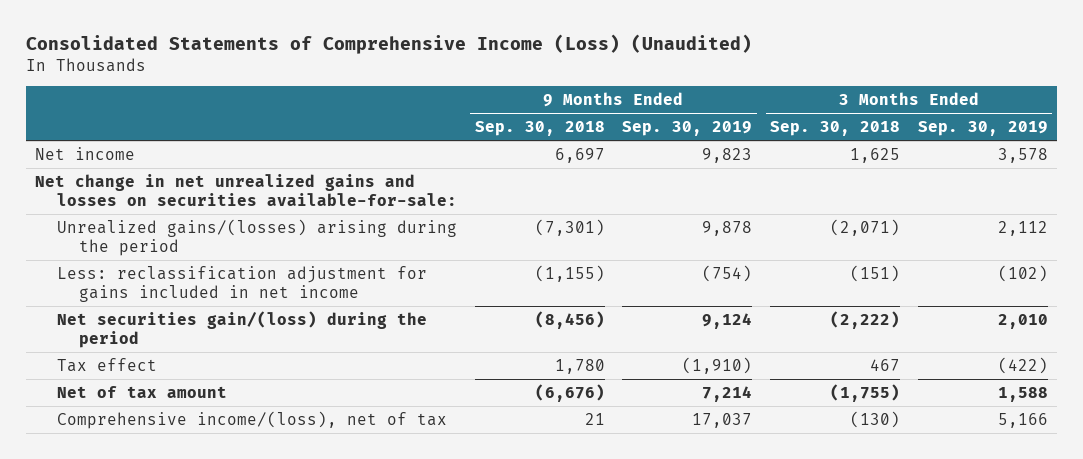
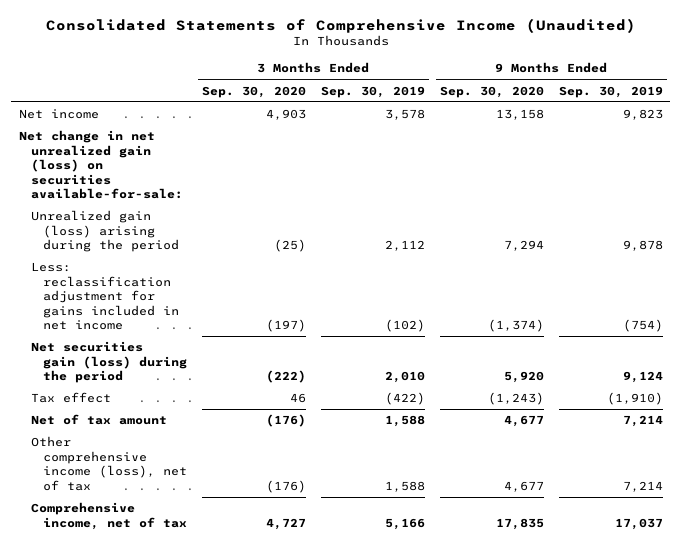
[26,33,753,54] Consolidated Statements of Comprehensive Income (Loss) (Unaudited) -> [45,17,636,33] Consolidated Statements of Comprehensive Income (Unaudited)
[474,121,605,137] Sep. 30, 2018 -> none
[770,121,901,137] Sep. 30, 2018 -> none
none -> [201,85,306,98] Sep. 30, 2020
none -> [439,85,544,98] Sep. 30, 2020
[34,173,457,207] Net change in net unrealized gains and losses on securities available-for-sale: -> [18,130,183,200] Net change in net unrealized gain (loss) on securities available-for-sale:
[56,218,457,257] Unrealized gains/(losses) arising during the period -> [30,210,180,253] Unrealized gain (loss) arising during the period
[56,310,427,349] Net securities gain/(loss) during the period -> [30,341,188,384] Net securities gain (loss) during the period
none -> [30,436,188,491] Other comprehensive income (loss), net of tax
[56,410,447,429] Comprehensive income/(loss), net of tax -> [30,502,188,530] Comprehensive income, net of tax

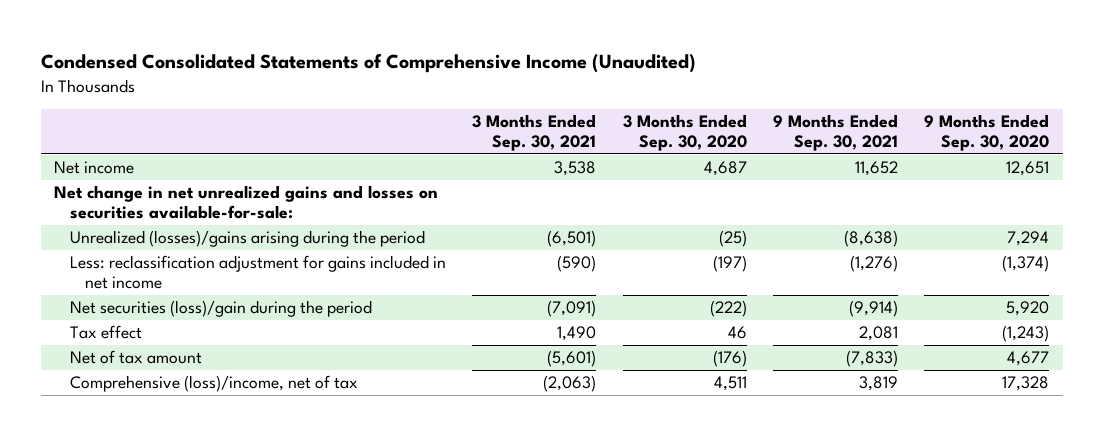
[45,17,636,33] Consolidated Statements of Comprehensive Income (Unaudited) -> [40,54,696,74] Condensed Consolidated Statements of Comprehensive Income (Unaudited)
[320,85,425,98] Sep. 30, 2019 -> none
[558,85,663,98] Sep. 30, 2019 -> none
none -> [472,114,597,152] 3 Months Ended Sep. 30, 2021
none -> [772,114,898,152] 9 Months Ended Sep. 30, 2021
[265,109,306,121] 4,903 -> [703,161,747,177] 4,687
[495,109,544,121] 13,158 -> [1006,161,1050,177] 12,651
[18,130,183,200] Net change in net unrealized gain (loss) on securities available-for-sale: -> [54,185,439,220] Net change in net unrealized gains and losses on securities available-for-sale:
[30,210,180,253] Unrealized gain (loss) arising during the period -> [69,230,425,248] Unrealized (losses)/gains arising during the period
[30,341,188,384] Net securities gain (loss) during the period -> [69,300,372,318] Net securities (loss)/gain during the period
[30,436,188,491] Other comprehensive income (loss), net of tax -> none
[30,502,188,530] Comprehensive income, net of tax -> [69,375,358,393] Comprehensive (loss)/income, net of tax
[265,517,306,530] 4,727 -> [713,376,747,392] 4,511
[495,517,544,530] 17,835 -> [1002,376,1050,392] 17,328

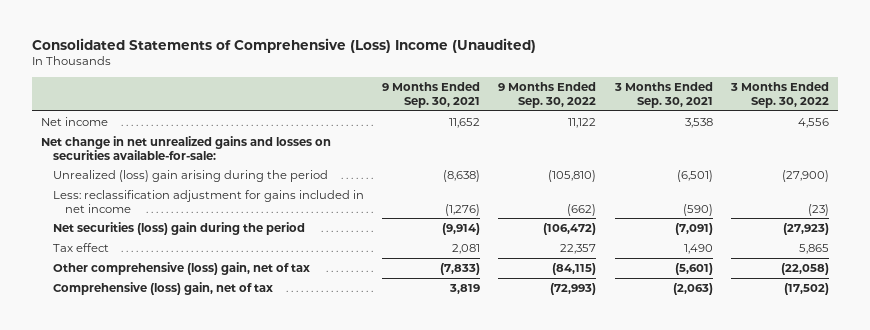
[40,54,696,74] Condensed Consolidated Statements of Comprehensive Income (Unaudited) -> [31,37,536,53] Consolidated Statements of Comprehensive (Loss) Income (Unaudited)
[622,114,747,152] 3 Months Ended Sep. 30, 2020 -> none
[924,114,1050,152] 9 Months Ended Sep. 30, 2020 -> none
none -> [498,82,597,108] 9 Months Ended Sep. 30, 2022
none -> [729,82,829,108] 3 Months Ended Sep. 30, 2022
[69,230,425,248] Unrealized (losses)/gains arising during the period -> [52,169,328,182] Unrealized (loss) gain arising during the period
[69,300,372,318] Net securities (loss)/gain during the period -> [52,221,305,235] Net securities (loss) gain during the period
[69,350,202,365] Net of tax amount -> [52,261,310,275] Other comprehensive (loss) gain, net of tax
[69,375,358,393] Comprehensive (loss)/income, net of tax -> [52,281,273,295] Comprehensive (loss) gain, net of tax

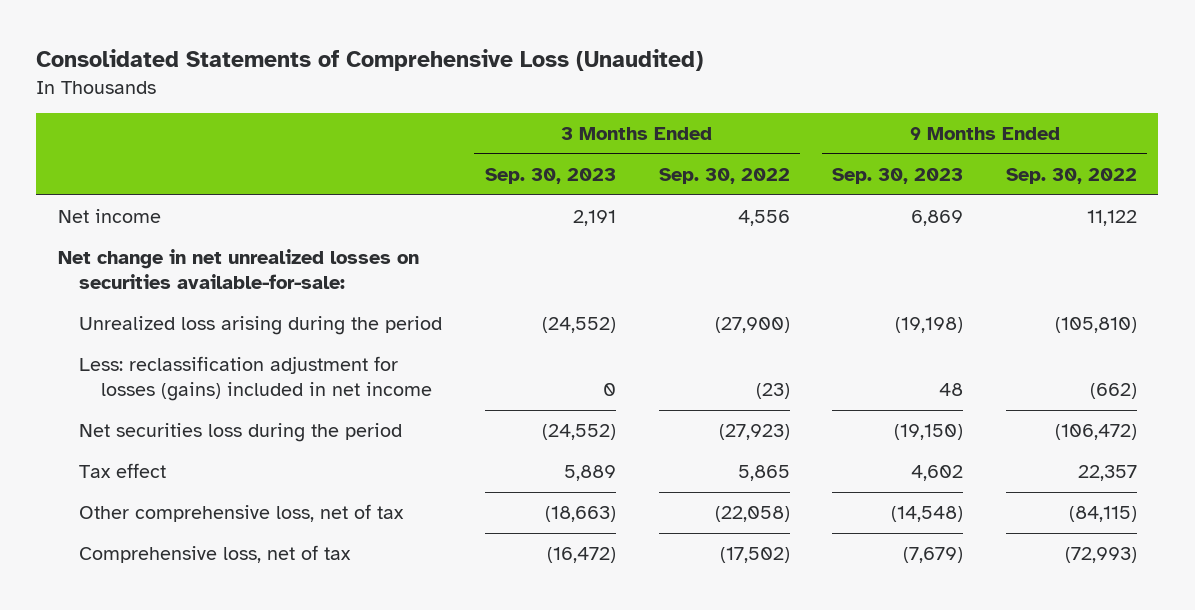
[31,37,536,53] Consolidated Statements of Comprehensive (Loss) Income (Unaudited) -> [36,49,704,72] Consolidated Statements of Comprehensive Loss (Unaudited)
[382,82,481,108] 9 Months Ended Sep. 30, 2021 -> none
[613,82,713,108] 3 Months Ended Sep. 30, 2021 -> none
none -> [485,167,617,184] Sep. 30, 2023
none -> [832,167,964,184] Sep. 30, 2023
[40,135,331,160] Net change in net unrealized gains and losses on securities available-for-sale: -> [57,249,419,290] Net change in net unrealized losses on securities available-for-sale:
[52,169,328,182] Unrealized (loss) gain arising during the period -> [79,316,443,336] Unrealized loss arising during the period
[52,189,364,213] Less: reclassification adjustment for gains included in net income -> [79,356,433,402] Less: reclassification adjustment for losses (gains) included in net income
[52,221,305,235] Net securities (loss) gain during the period -> [79,423,403,443] Net securities loss during the period
[52,261,310,275] Other comprehensive (loss) gain, net of tax -> [79,504,405,523] Other comprehensive loss, net of tax
[52,281,273,295] Comprehensive (loss) gain, net of tax -> [79,545,352,564] Comprehensive loss, net of tax

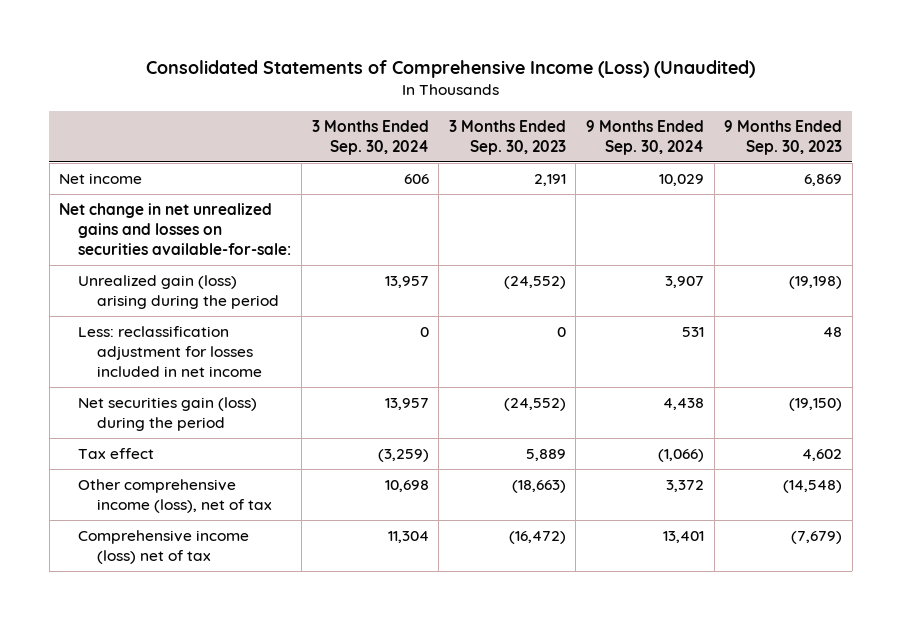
[36,49,704,72] Consolidated Statements of Comprehensive Loss (Unaudited) -> [145,59,755,78] Consolidated Statements of Comprehensive Income (Loss) (Unaudited)
[658,167,790,184] Sep. 30, 2022 -> none
[1005,167,1137,184] Sep. 30, 2022 -> none
none -> [311,119,429,155] 3 Months Ended Sep. 30, 2024
none -> [585,119,704,155] 9 Months Ended Sep. 30, 2024
[57,249,419,290] Net change in net unrealized losses on securities available-for-sale: -> [59,203,292,256] Net change in net unrealized gains and losses on securities available-for-sale:
[79,316,443,336] Unrealized loss arising during the period -> [78,275,280,310] Unrealized gain (loss) arising during the period
[79,356,433,402] Less: reclassification adjustment for losses (gains) included in net income -> [78,326,263,378] Less: reclassification adjustment for losses included in net income
[79,423,403,443] Net securities loss during the period -> [78,397,258,432] Net securities gain (loss) during the period
[79,504,405,523] Other comprehensive loss, net of tax -> [78,479,273,514] Other comprehensive income (loss), net of tax
[79,545,352,564] Comprehensive loss, net of tax -> [78,530,250,565] Comprehensive income (loss) net of tax

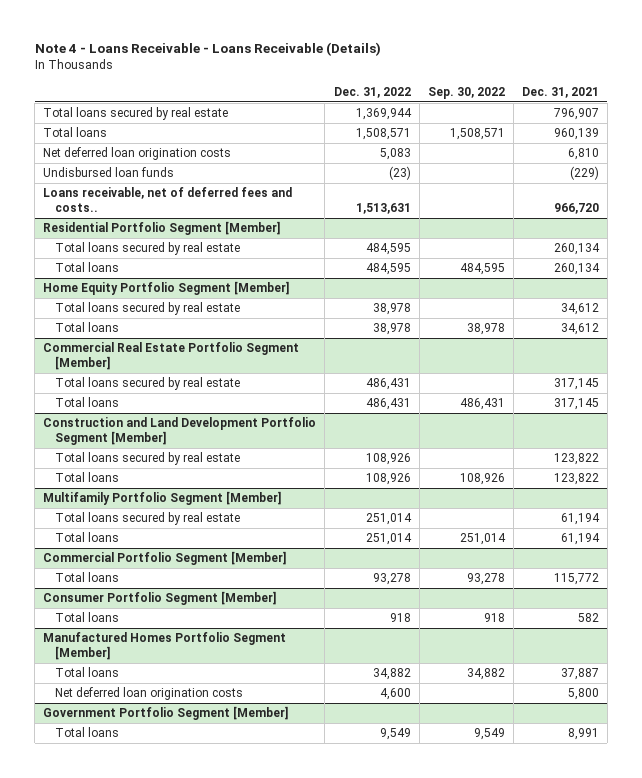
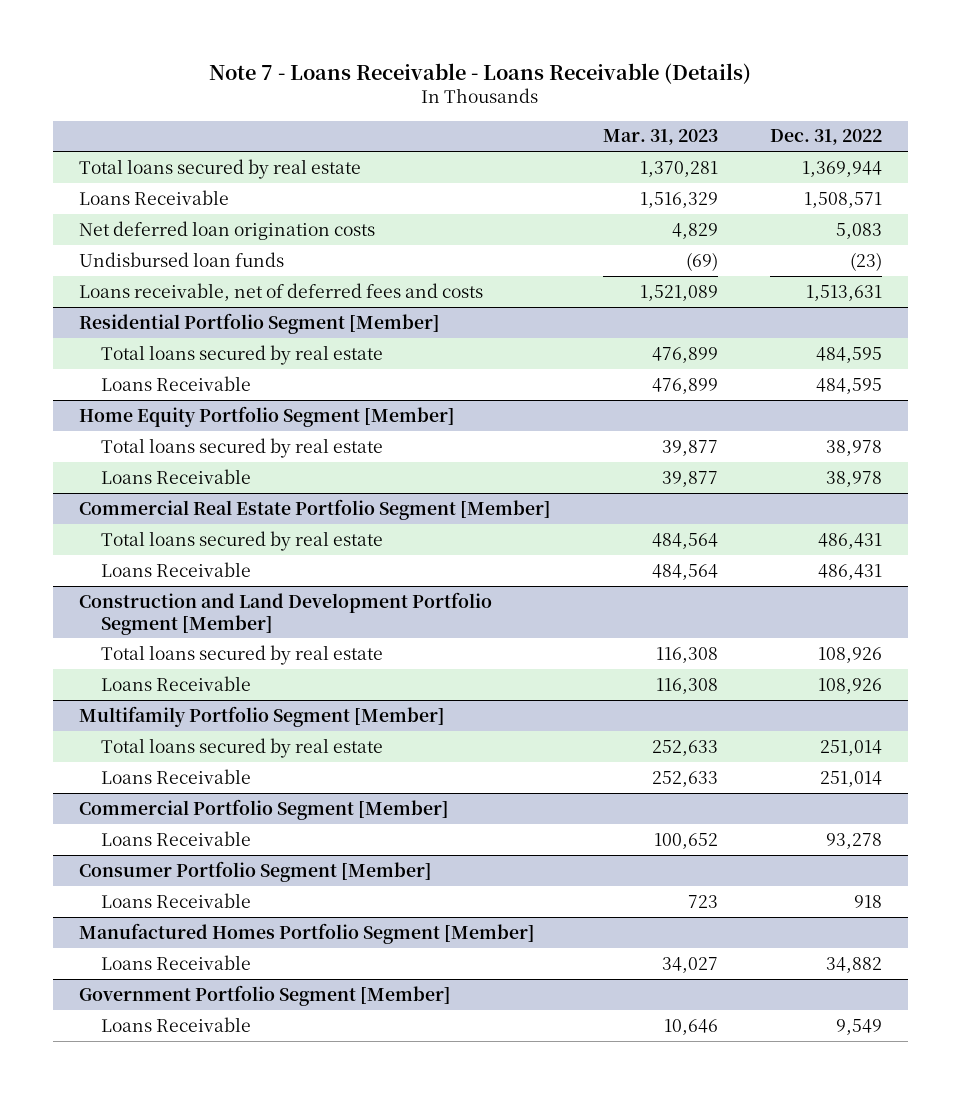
[34,42,381,57] Note 4 - Loans Receivable - Loans Receivable (Details) -> [209,62,752,84] Note 7 - Loans Receivable - Loans Receivable (Details)
[427,86,505,99] Sep. 30, 2022 -> none
[521,86,599,98] Dec. 31, 2021 -> none
none -> [602,129,718,146] Mar. 31, 2023
[43,127,108,138] Total loans -> [78,189,229,205] Loans Receivable
[43,187,293,213] Loans receivable, net of deferred fees and costs.. -> [78,282,483,301] Loans receivable, net of deferred fees and costs
[55,262,120,273] Total loans -> [101,375,252,391] Loans Receivable
[55,322,120,333] Total loans -> [101,468,252,484] Loans Receivable
[55,397,120,408] Total loans -> [101,561,252,577] Loans Receivable
[55,472,120,483] Total loans -> [101,675,252,691] Loans Receivable
[55,532,120,543] Total loans -> [101,768,252,784] Loans Receivable
[55,572,120,583] Total loans -> [101,830,252,846] Loans Receivable
[55,612,120,623] Total loans -> [101,892,252,908] Loans Receivable
[55,687,244,701] Net deferred loan origination costs -> none
[55,667,120,678] Total loans -> [101,954,252,970] Loans Receivable
[55,727,120,738] Total loans -> [101,1016,252,1032] Loans Receivable

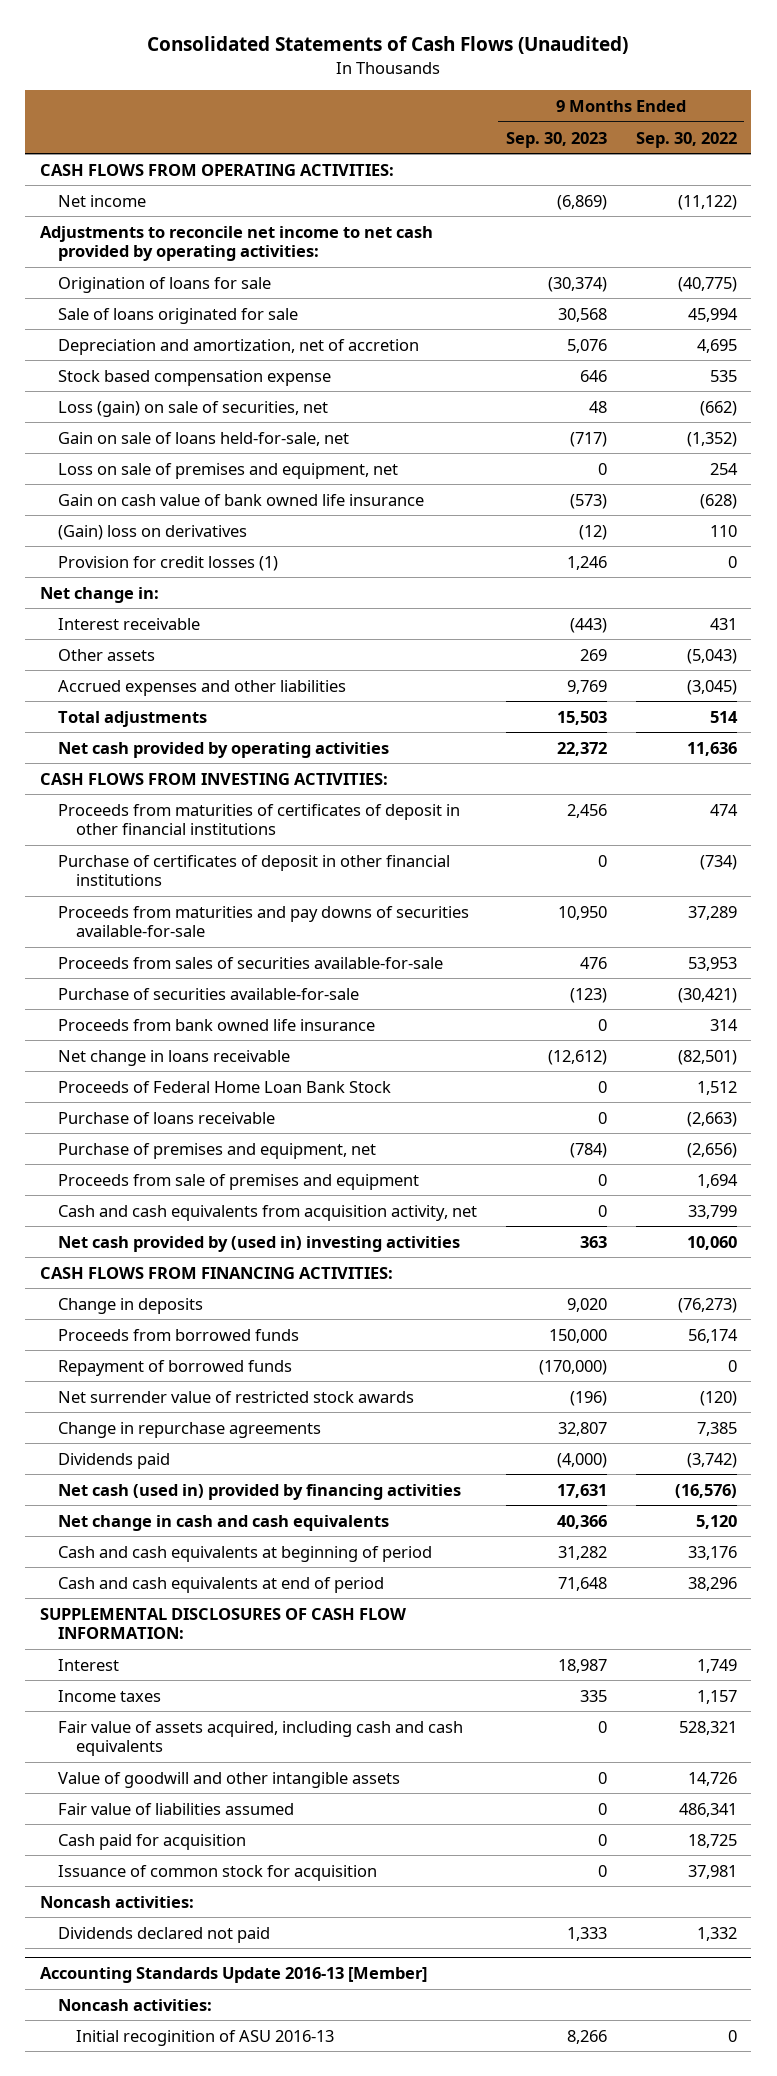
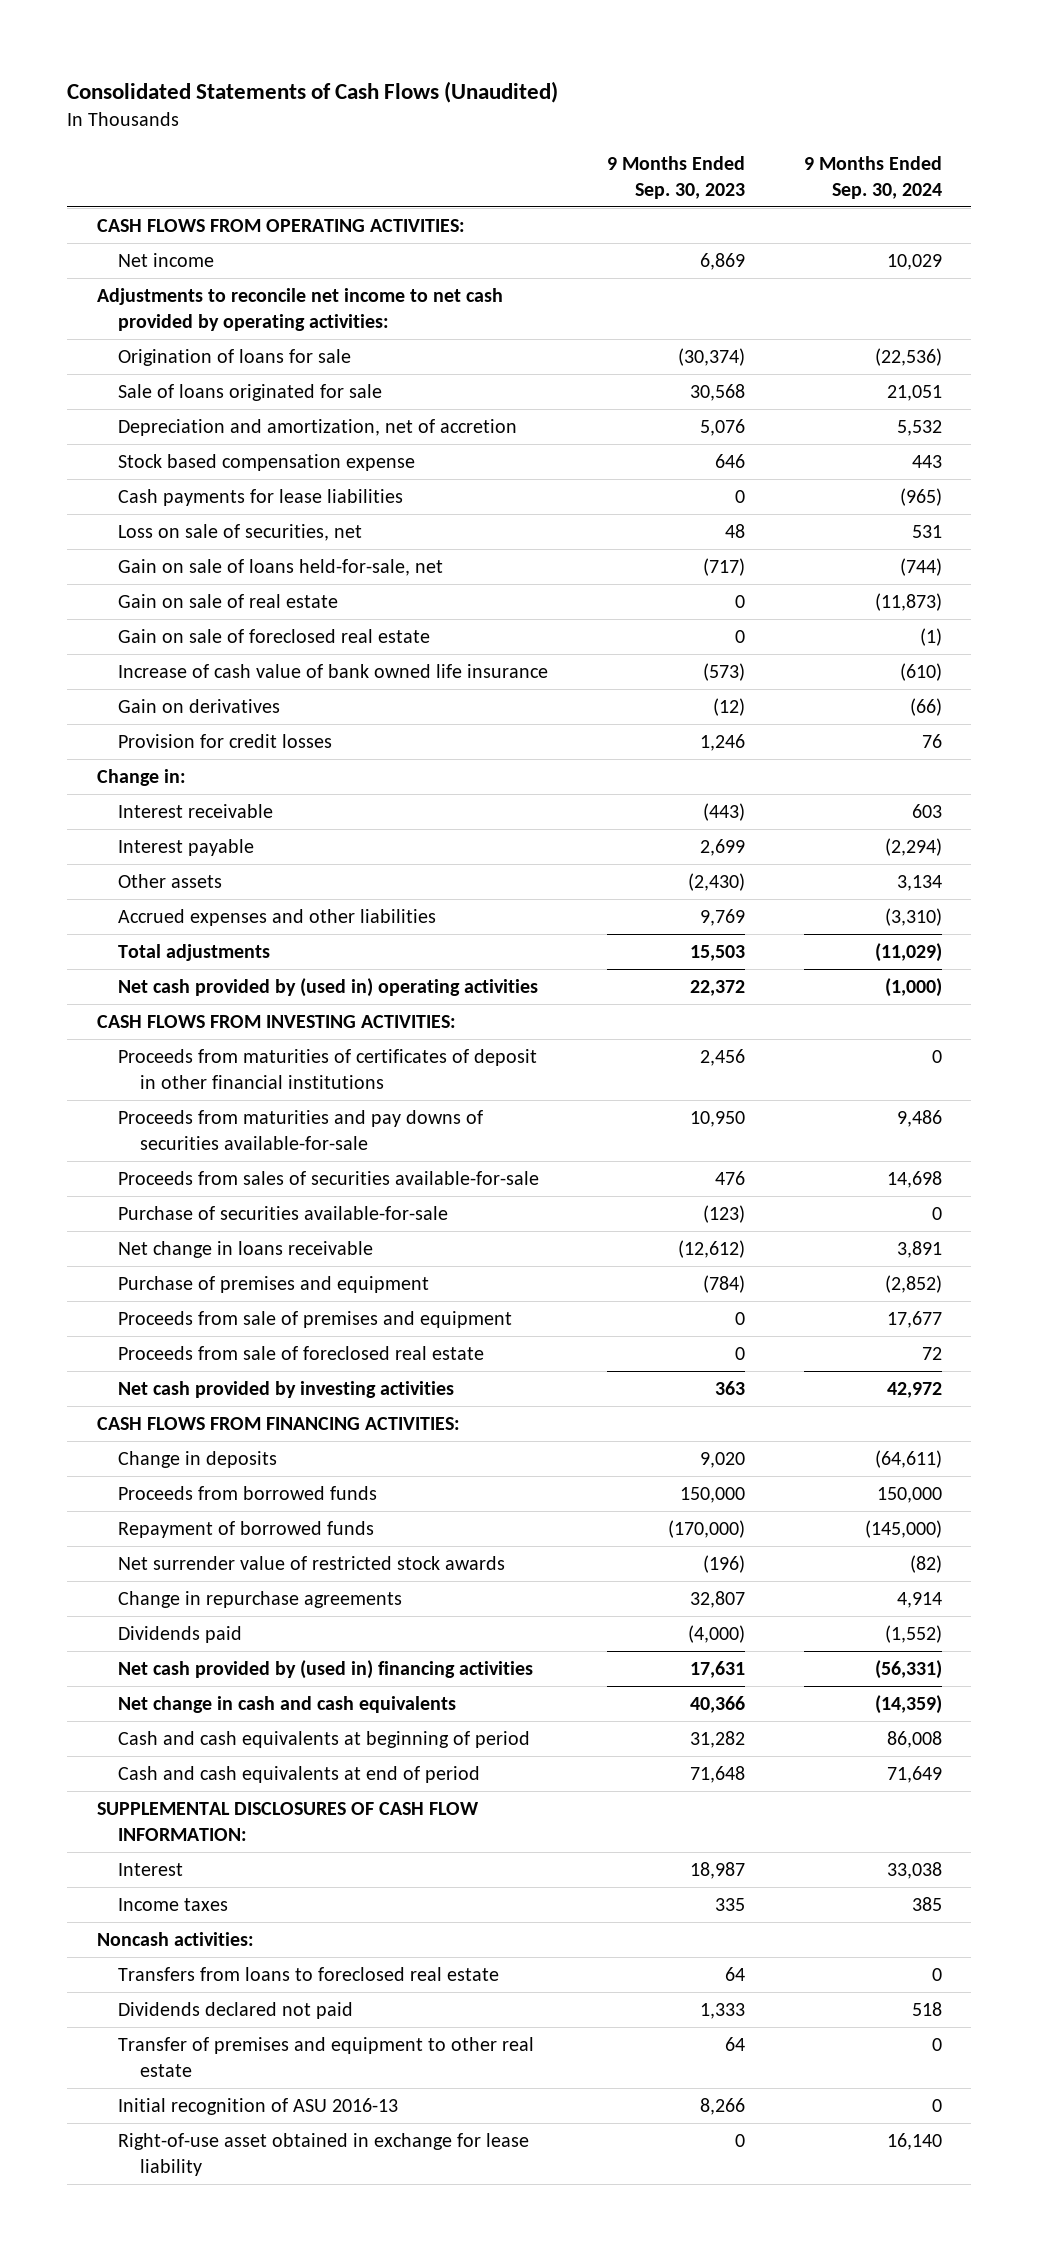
[635,131,737,148] Sep. 30, 2022 -> none
none -> [803,155,942,199] 9 Months Ended Sep. 30, 2024
[556,194,607,210] (6,869) -> [700,252,746,270] 6,869
none -> [118,488,404,506] Cash payments for lease liabilities
[57,400,328,417] Loss (gain) on sale of securities, net -> [118,523,363,541] Loss on sale of securities, net
[57,462,398,479] Loss on sale of premises and equipment, net -> none
none -> [118,593,339,608] Gain on sale of real estate
none -> [118,628,431,643] Gain on sale of foreclosed real estate
[57,493,424,506] Gain on cash value of bank owned life insurance -> [118,663,549,678] Increase of cash value of bank owned life insurance
[57,524,247,540] (Gain) loss on derivatives -> [118,698,281,713] Gain on derivatives
[57,555,278,571] Provision for credit losses (1) -> [118,733,333,748] Provision for credit losses
[39,586,159,603] Net change in: -> [96,768,186,786] Change in:
none -> [118,838,255,856] Interest payable
[579,648,607,661] 269 -> [688,872,746,891] (2,430)
[57,741,389,758] Net cash provided by operating activities -> [118,977,539,997] Net cash provided by (used in) operating activities
[57,854,450,887] Purchase of certificates of deposit in other financial institutions -> none
[57,1018,375,1031] Proceeds from bank owned life insurance -> none
[57,1080,391,1093] Proceeds of Federal Home Loan Bank Stock -> none
[57,1111,275,1124] Purchase of loans receivable -> none
[57,1142,376,1159] Purchase of premises and equipment, net -> [118,1275,430,1293] Purchase of premises and equipment
[57,1204,477,1221] Cash and cash equivalents from acquisition activity, net -> none
none -> [118,1345,485,1360] Proceeds from sale of foreclosed real estate
[57,1235,460,1252] Net cash provided by (used in) investing activities -> [118,1380,455,1398] Net cash provided by investing activities
[57,1483,461,1500] Net cash (used in) provided by financing activities -> [118,1659,534,1679] Net cash provided by (used in) financing activities
[57,1720,463,1757] Fair value of assets acquired, including cash and cash equivalents -> none
[57,1771,400,1788] Value of goodwill and other intangible assets -> none
[57,1802,294,1815] Fair value of liabilities assumed -> none
[57,1833,246,1850] Cash paid for acquisition -> none
[57,1864,377,1881] Issuance of common stock for acquisition -> none
none -> [118,1966,500,1981] Transfers from loans to foreclosed real estate
[39,1967,427,1984] Accounting Standards Update 2016-13 [Member] -> none
[57,1998,212,2011] Noncash activities: -> none
none -> [118,2036,535,2077] Transfer of premises and equipment to other real estate
[75,2029,334,2046] Initial recoginition of ASU 2016-13 -> [118,2097,399,2115] Initial recognition of ASU 2016-13
none -> [118,2132,530,2176] Right-of-use asset obtained in exchange for lease liability

